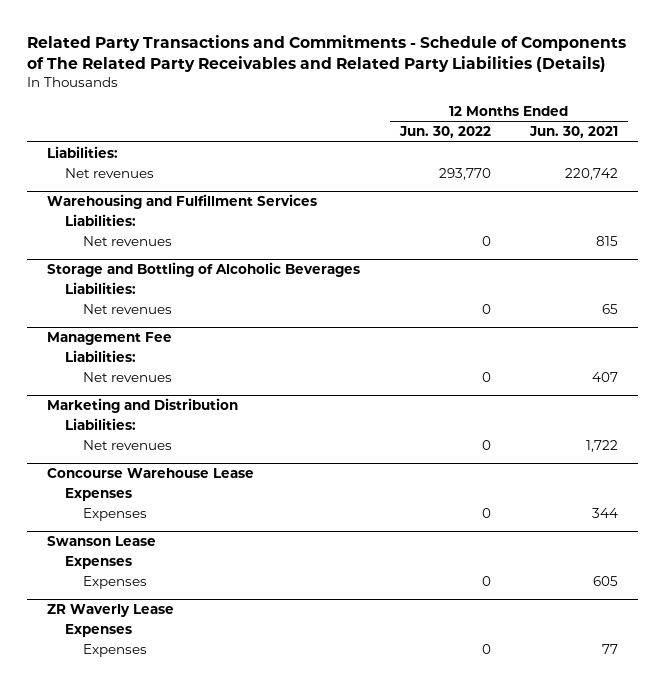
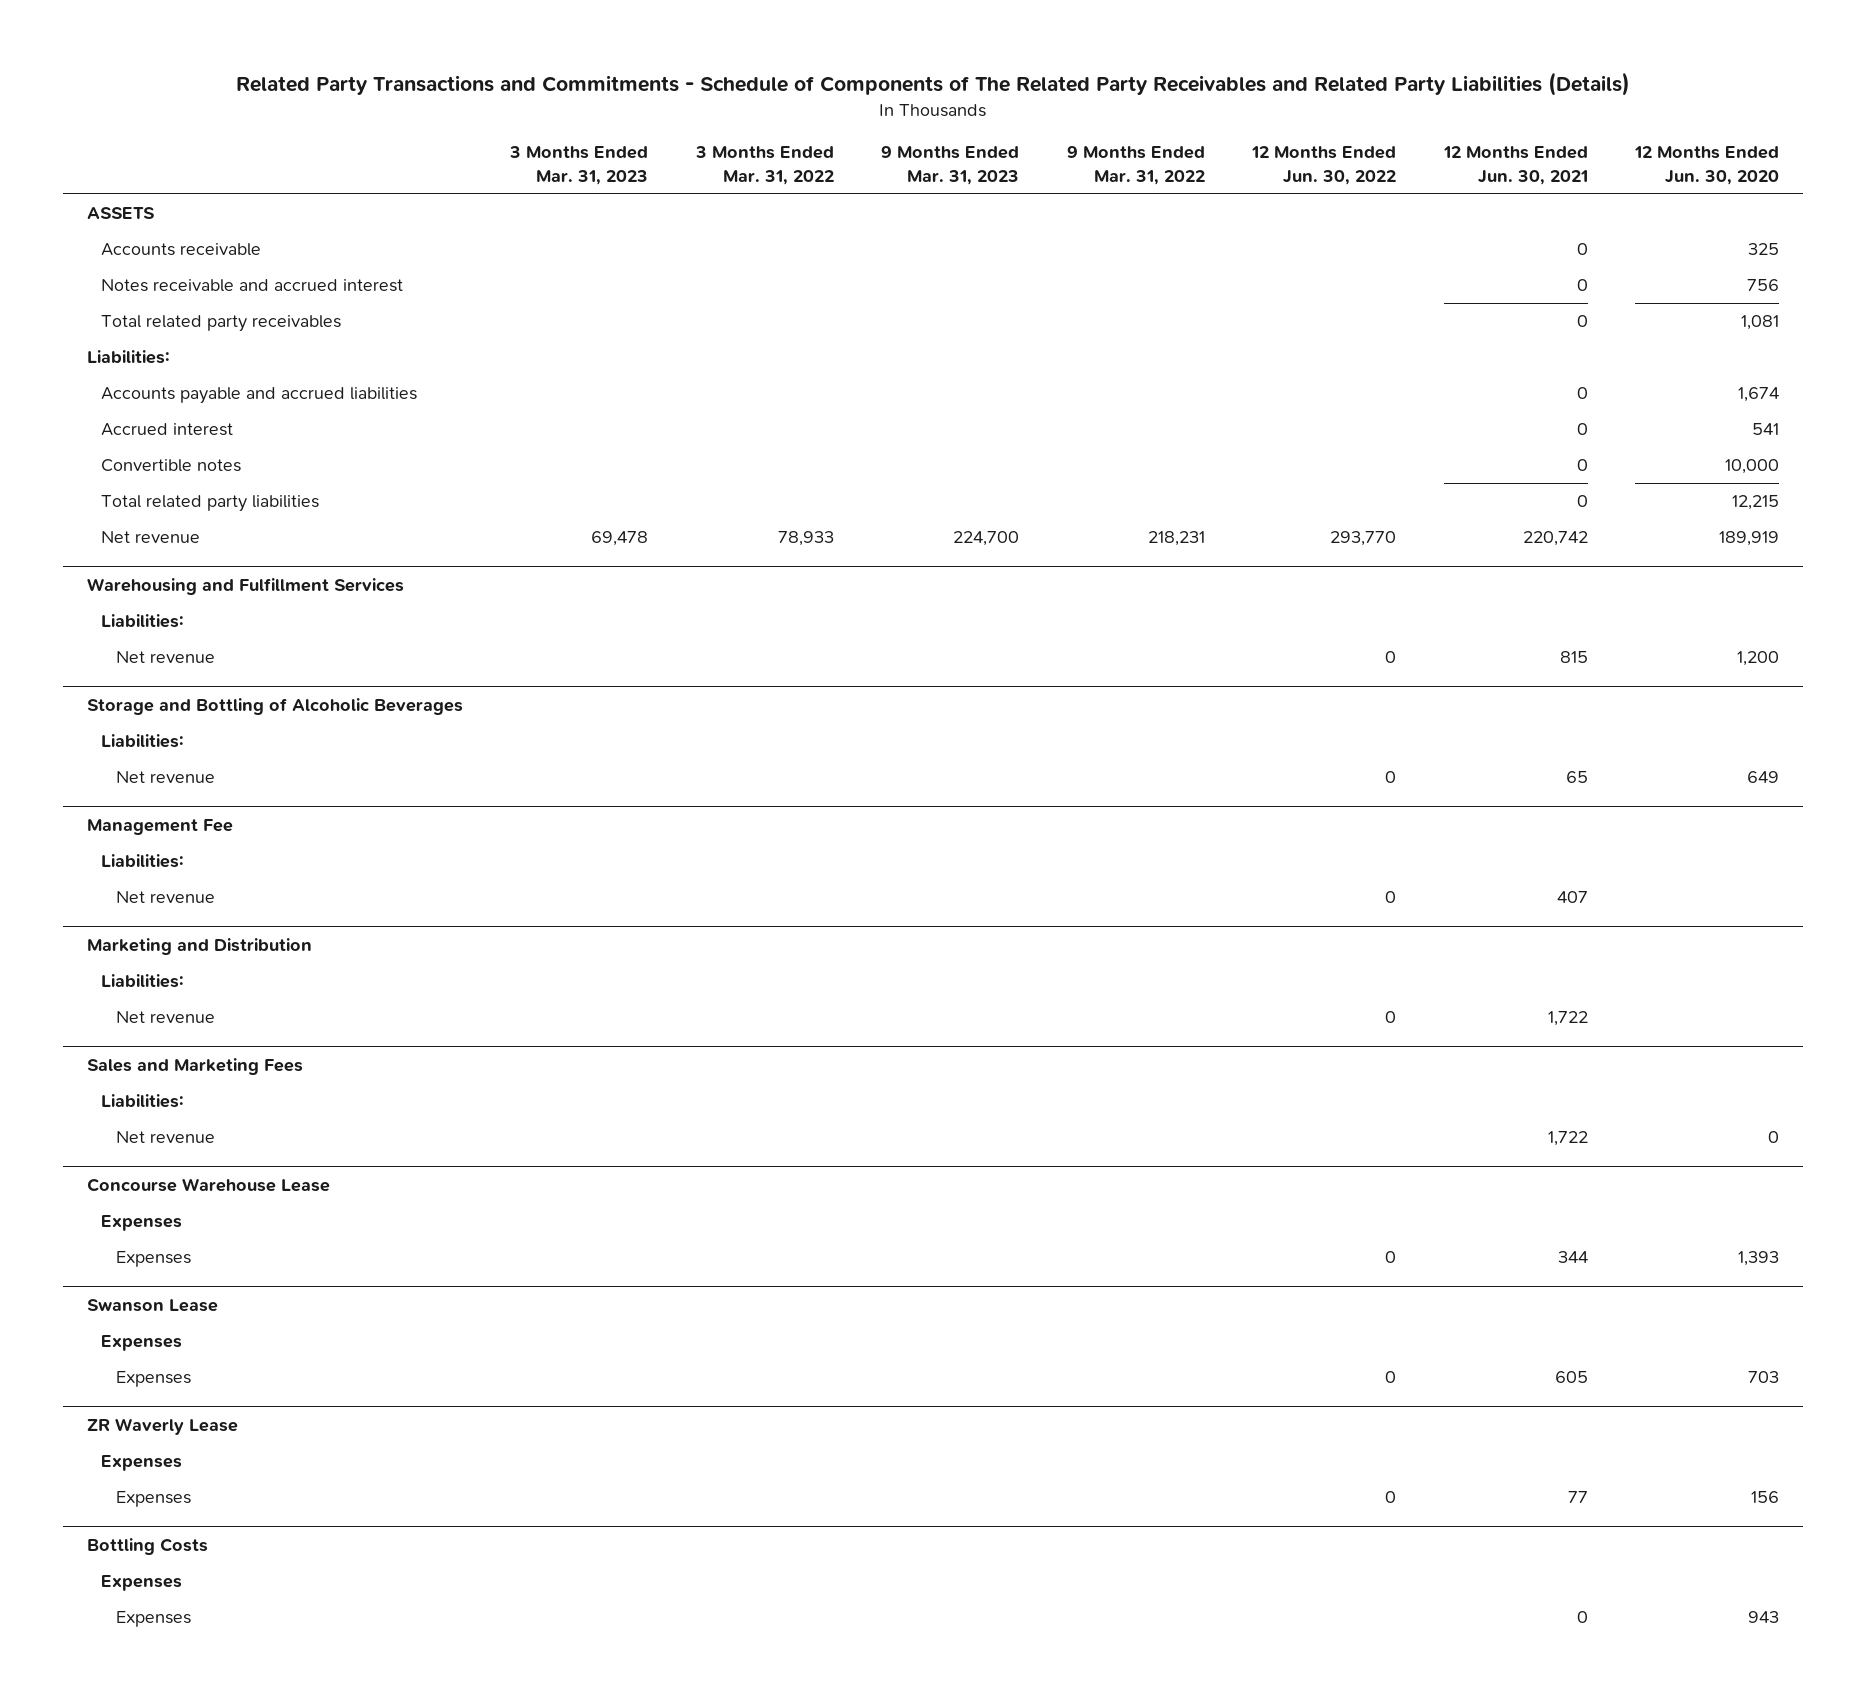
none -> [509,146,649,186] 3 Months Ended Mar. 31, 2023
none -> [694,146,834,186] 3 Months Ended Mar. 31, 2022
none -> [881,146,1020,186] 9 Months Ended Mar. 31, 2023
none -> [1066,146,1205,186] 9 Months Ended Mar. 31, 2022
none -> [1634,146,1780,186] 12 Months Ended Jun. 30, 2020
none -> [86,207,155,220] ASSETS
none -> [101,243,262,257] Accounts receivable
none -> [101,279,404,293] Notes receivable and accrued interest
none -> [101,315,342,333] Total related party receivables
none -> [101,387,418,405] Accounts payable and accrued liabilities
none -> [101,423,234,437] Accrued interest
none -> [101,459,242,473] Convertible notes
none -> [101,495,320,513] Total related party liabilities
[64,168,154,179] Net revenues -> [101,531,201,544] Net revenue
[83,236,173,247] Net revenues -> [116,651,216,664] Net revenue
[83,304,173,315] Net revenues -> [116,771,216,784] Net revenue
[83,372,173,383] Net revenues -> [116,891,216,904] Net revenue
[83,440,173,451] Net revenues -> [116,1011,216,1024] Net revenue
none -> [86,1058,303,1076] Sales and Marketing Fees
none -> [101,1094,185,1109] Liabilities:
none -> [116,1131,216,1144] Net revenue
none -> [86,1538,208,1556] Bottling Costs
none -> [101,1575,183,1592] Expenses
none -> [116,1611,192,1628] Expenses

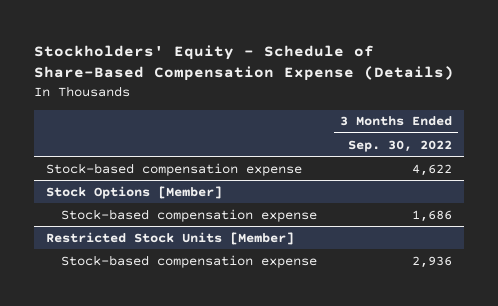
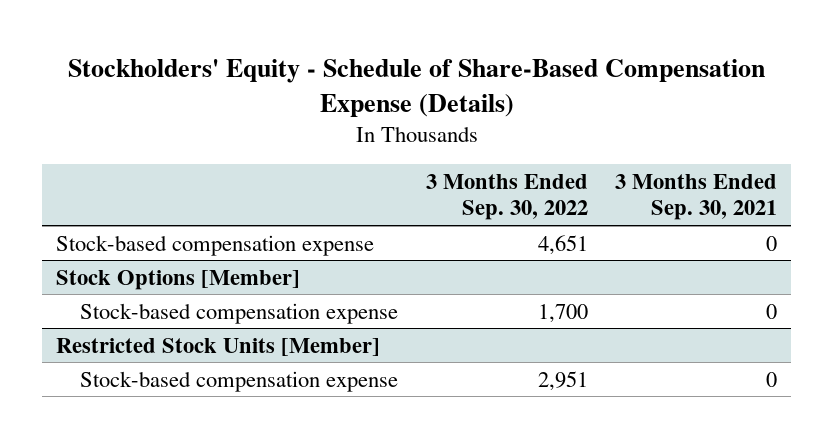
none -> [615,173,778,221] 3 Months Ended Sep. 30, 2021
[412,163,453,176] 4,622 -> [537,234,588,255] 4,651
[412,209,453,222] 1,686 -> [537,303,588,323] 1,700
[412,255,453,268] 2,936 -> [537,370,588,391] 2,951

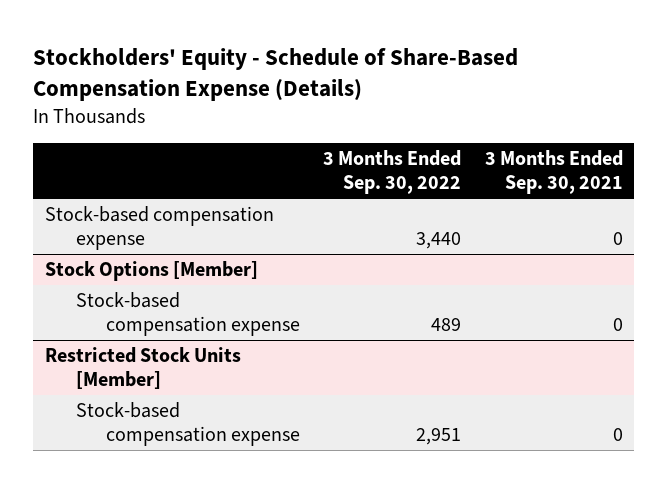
[537,234,588,255] 4,651 -> [416,232,462,250] 3,440
[537,303,588,323] 1,700 -> [431,318,462,332] 489

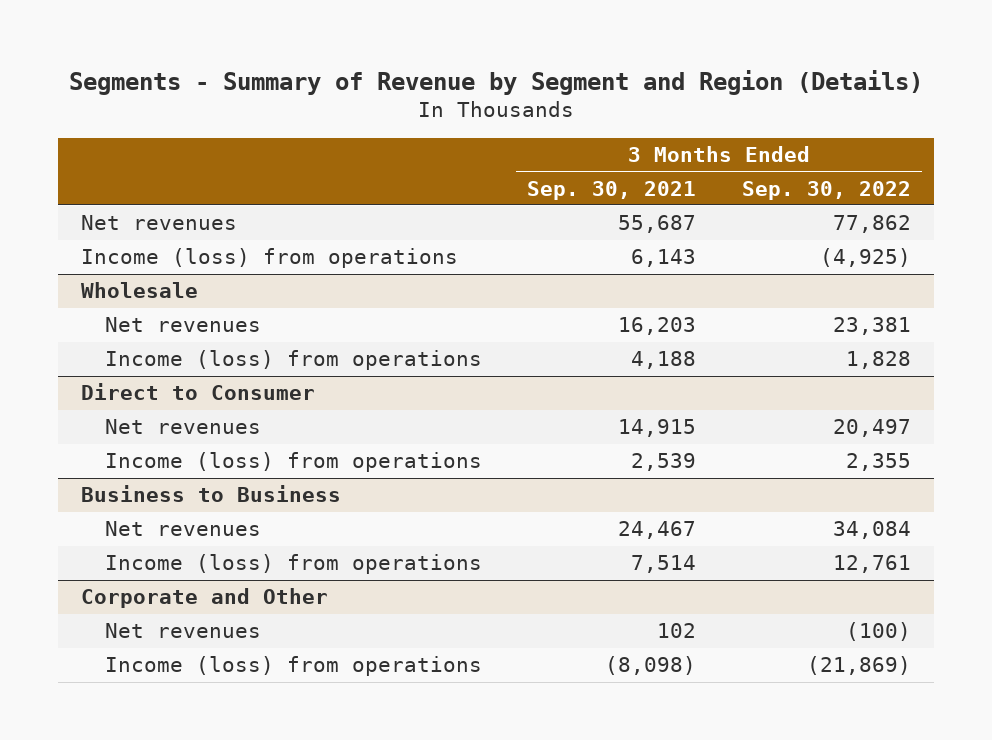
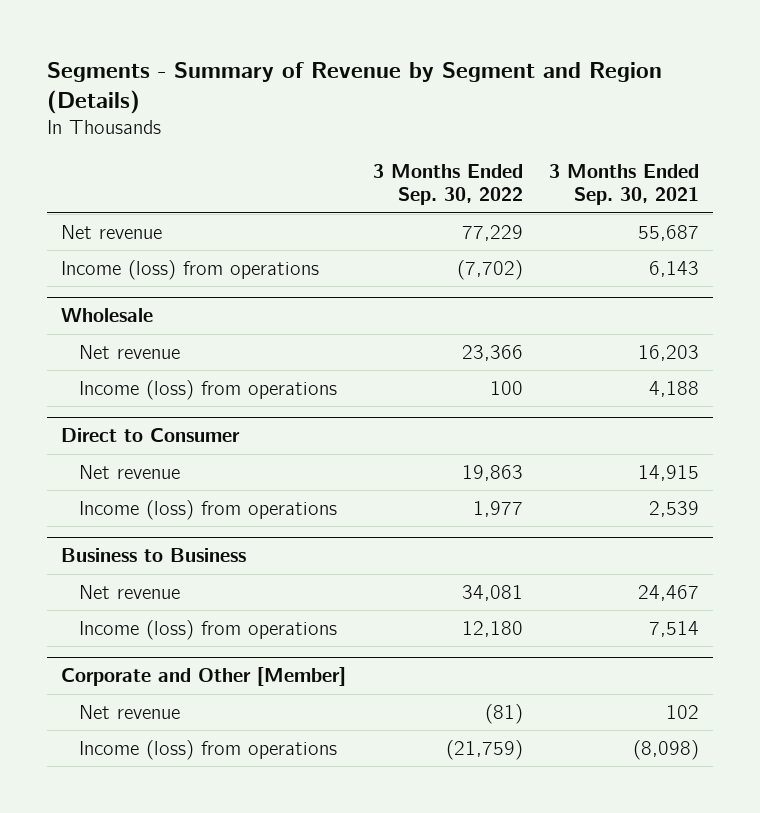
[80,215,237,231] Net revenues -> [60,224,162,239] Net revenue
[832,215,911,234] 77,862 -> [461,224,523,241] 77,229
[819,248,911,268] (4,925) -> [456,259,523,280] (7,702)
[104,317,261,333] Net revenues -> [79,344,181,359] Net revenue
[832,317,911,336] 23,381 -> [461,344,523,361] 23,366
[845,351,911,370] 1,828 -> [489,380,523,395] 100
[104,419,261,435] Net revenues -> [79,464,181,479] Net revenue
[832,419,911,438] 20,497 -> [461,464,523,481] 19,863
[845,453,911,472] 2,355 -> [472,500,523,517] 1,977
[104,521,261,537] Net revenues -> [79,584,181,599] Net revenue
[832,521,911,540] 34,084 -> [461,584,523,601] 34,081
[832,555,911,574] 12,761 -> [461,620,523,637] 12,180
[80,588,328,609] Corporate and Other -> [60,667,346,687] Corporate and Other [Member]
[104,623,261,639] Net revenues -> [79,704,181,719] Net revenue
[845,622,911,642] (100) -> [484,703,523,724] (81)
[806,656,911,676] (21,869) -> [445,739,523,760] (21,759)

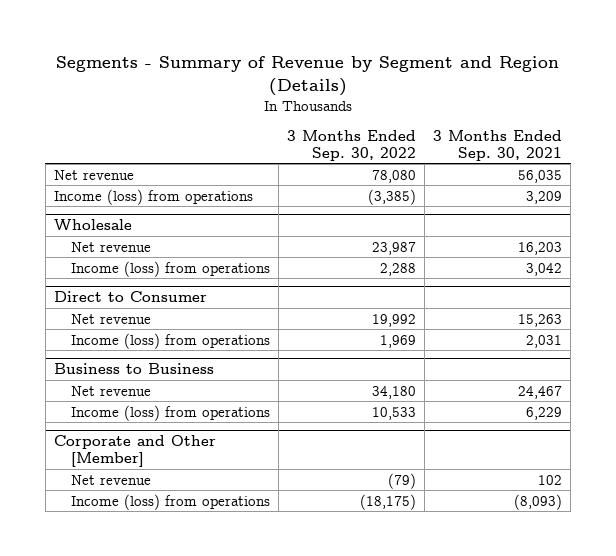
[461,224,523,241] 77,229 -> [371,169,416,183] 78,080
[638,224,700,241] 55,687 -> [518,169,563,183] 56,035
[456,259,523,280] (7,702) -> [367,188,416,205] (3,385)
[649,260,700,277] 6,143 -> [526,190,563,204] 3,209
[461,344,523,361] 23,366 -> [371,241,416,255] 23,987
[489,380,523,395] 100 -> [379,262,416,276] 2,288
[649,380,700,397] 4,188 -> [526,262,563,276] 3,042
[461,464,523,481] 19,863 -> [371,313,416,327] 19,992
[638,464,700,481] 14,915 -> [518,313,563,327] 15,263
[472,500,523,517] 1,977 -> [379,334,416,348] 1,969
[649,500,700,517] 2,539 -> [526,334,563,348] 2,031
[461,584,523,601] 34,081 -> [371,385,416,399] 34,180
[461,620,523,637] 12,180 -> [371,406,416,420] 10,533
[649,620,700,637] 7,514 -> [526,406,563,420] 6,229
[484,703,523,724] (81) -> [387,472,416,489] (79)
[445,739,523,760] (21,759) -> [359,493,416,510] (18,175)
[633,739,700,760] (8,098) -> [514,493,563,510] (8,093)

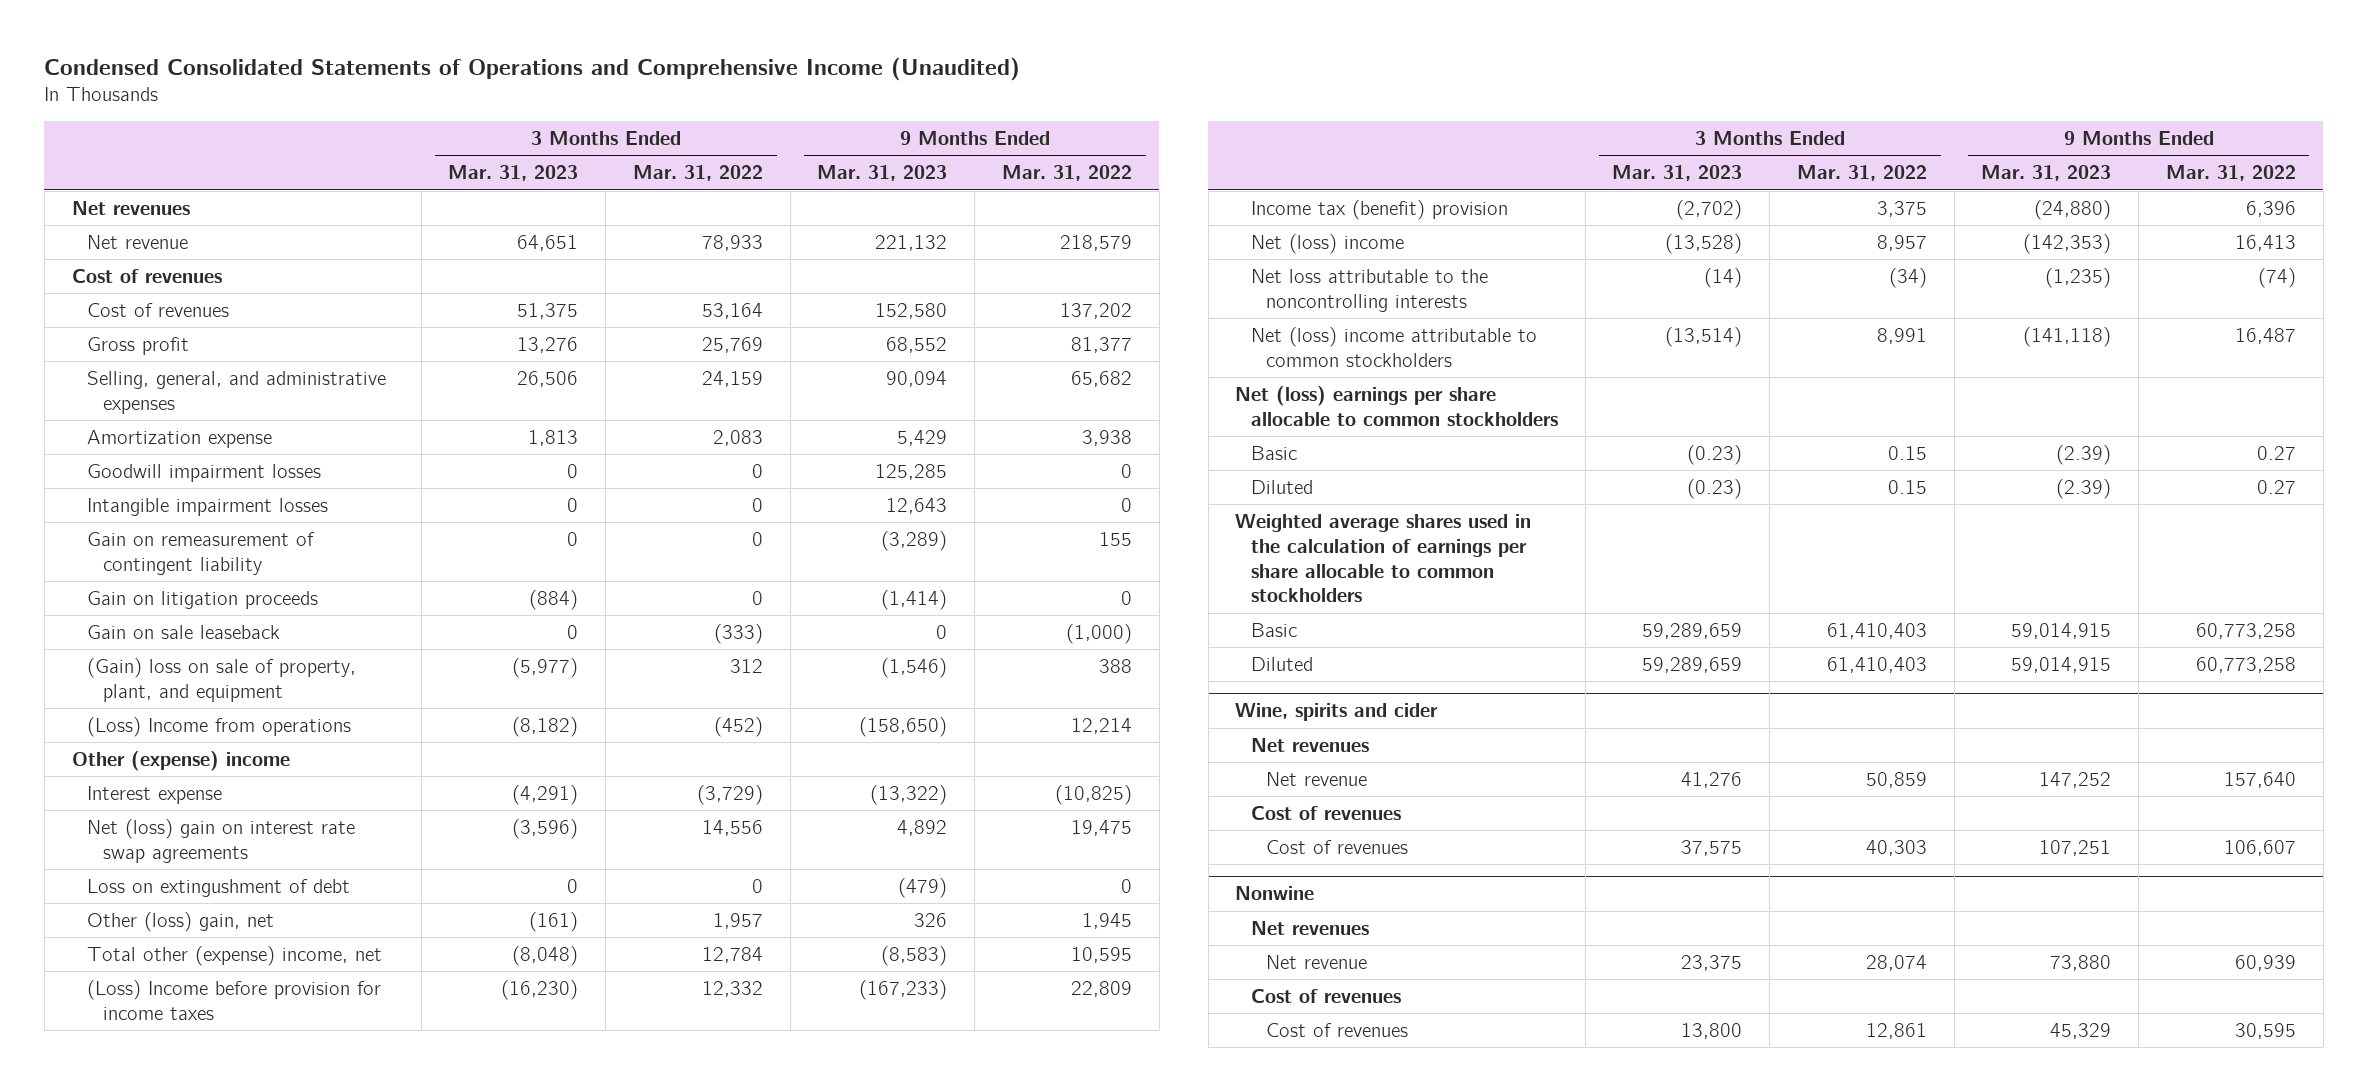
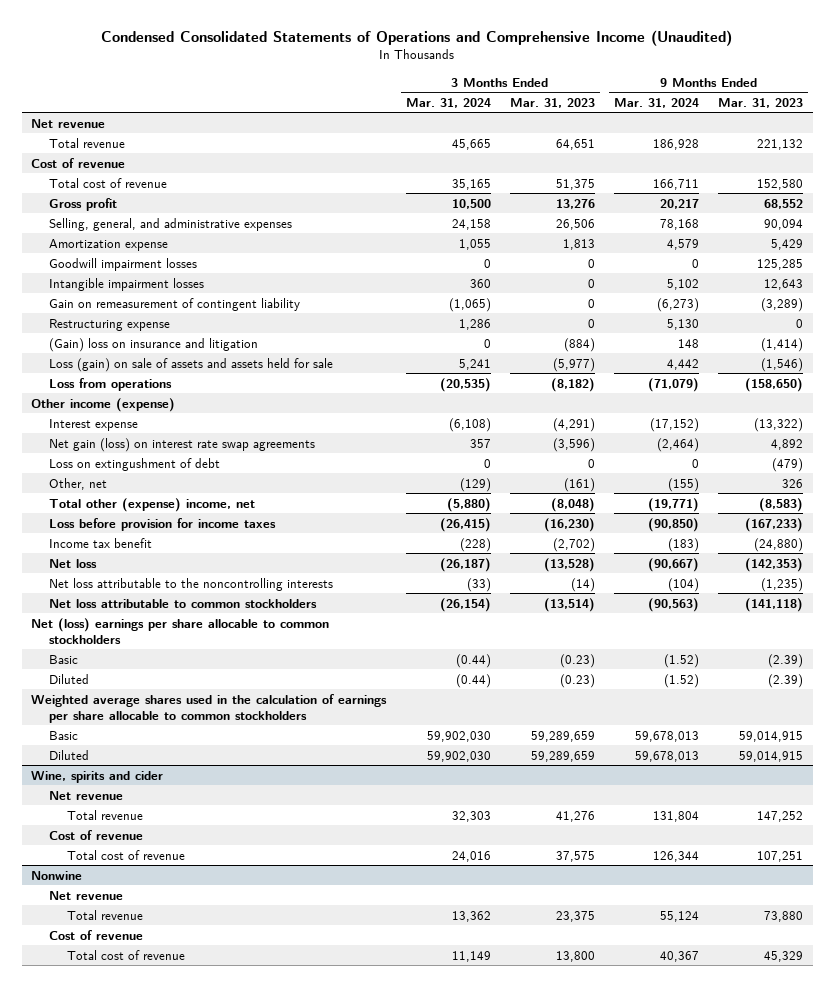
[632,165,763,182] Mar. 31, 2022 -> none
[1001,165,1132,182] Mar. 31, 2022 -> none
none -> [405,97,491,108] Mar. 31, 2024
none -> [614,97,700,108] Mar. 31, 2024
[71,200,190,215] Net revenues -> [31,118,106,128] Net revenue
[87,234,189,249] Net revenue -> [49,137,126,148] Total revenue
[71,268,222,283] Cost of revenues -> [31,157,126,168] Cost of revenue
[87,302,230,317] Cost of revenues -> [49,177,168,188] Total cost of revenue
[87,624,281,639] Gain on sale leaseback -> none
none -> [49,318,171,331] Restructuring expense
[87,590,319,609] Gain on litigation proceeds -> [49,337,259,352] (Gain) loss on insurance and litigation
[87,657,357,702] (Gain) loss on sale of property, plant, and equipment -> [49,357,334,372] Loss (gain) on sale of assets and assets held for sale
[87,716,352,737] (Loss) Income from operations -> [49,377,173,391] Loss from operations
[71,750,290,771] Other (expense) income -> [31,397,176,412] Other income (expense)
[87,818,356,863] Net (loss) gain on interest rate swap agreements -> [49,437,316,452] Net gain (loss) on interest rate swap agreements
[87,911,275,932] Other (loss) gain, net -> [49,477,108,490] Other, net
[87,979,382,1020] (Loss) Income before provision for income taxes -> [49,517,277,531] Loss before provision for income taxes
[1250,199,1508,220] Income tax (benefit) provision -> [49,537,153,548] Income tax benefit
[1250,233,1404,254] Net (loss) income -> [49,558,98,568] Net loss
[1250,326,1537,367] Net (loss) income attributable to common stockholders -> [49,598,318,608] Net loss attributable to common stockholders
[1250,737,1369,752] Net revenues -> [49,790,124,800] Net revenue
[1266,771,1368,786] Net revenue -> [66,809,143,820] Total revenue
[1250,805,1401,820] Cost of revenues -> [49,829,144,840] Cost of revenue
[1266,839,1409,854] Cost of revenues -> [66,849,185,860] Total cost of revenue
[1250,920,1369,935] Net revenues -> [49,890,124,900] Net revenue
[1266,954,1368,969] Net revenue -> [66,909,143,920] Total revenue
[1250,988,1401,1003] Cost of revenues -> [49,929,144,940] Cost of revenue
[1266,1022,1409,1037] Cost of revenues -> [66,949,185,960] Total cost of revenue

